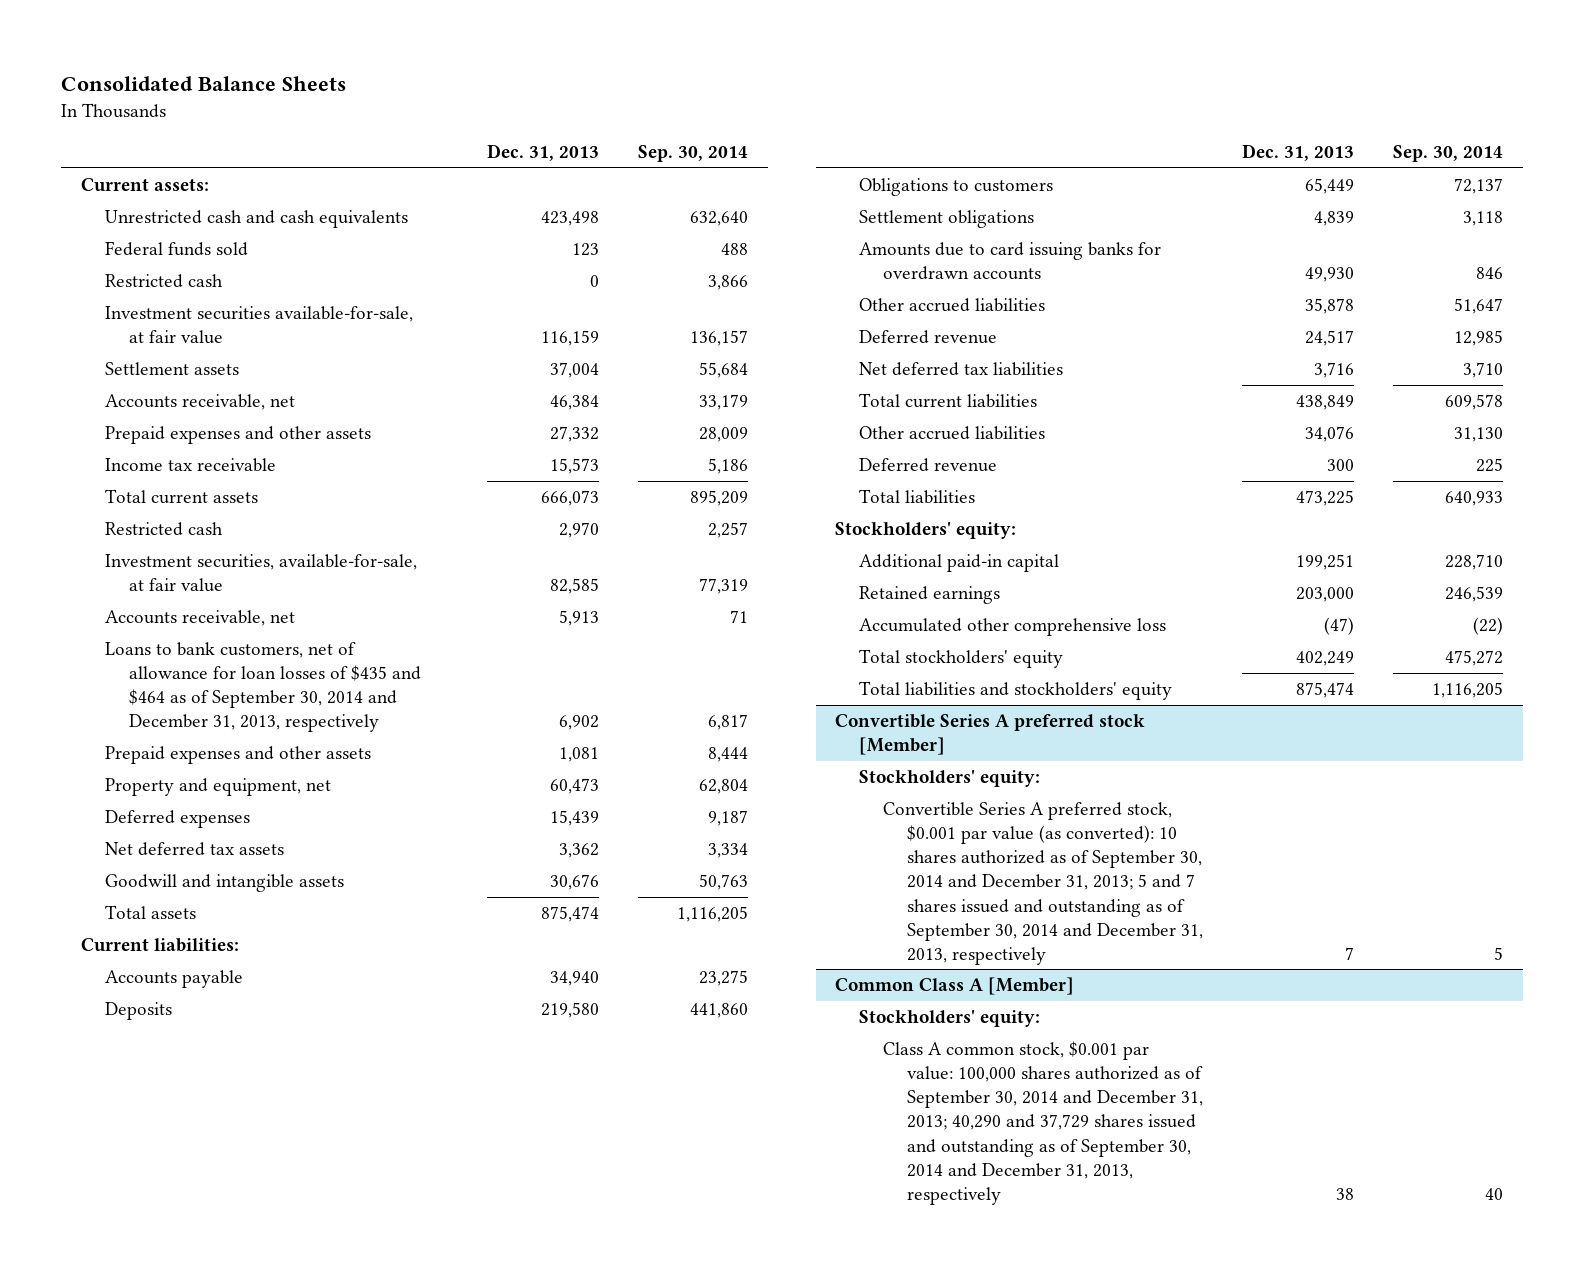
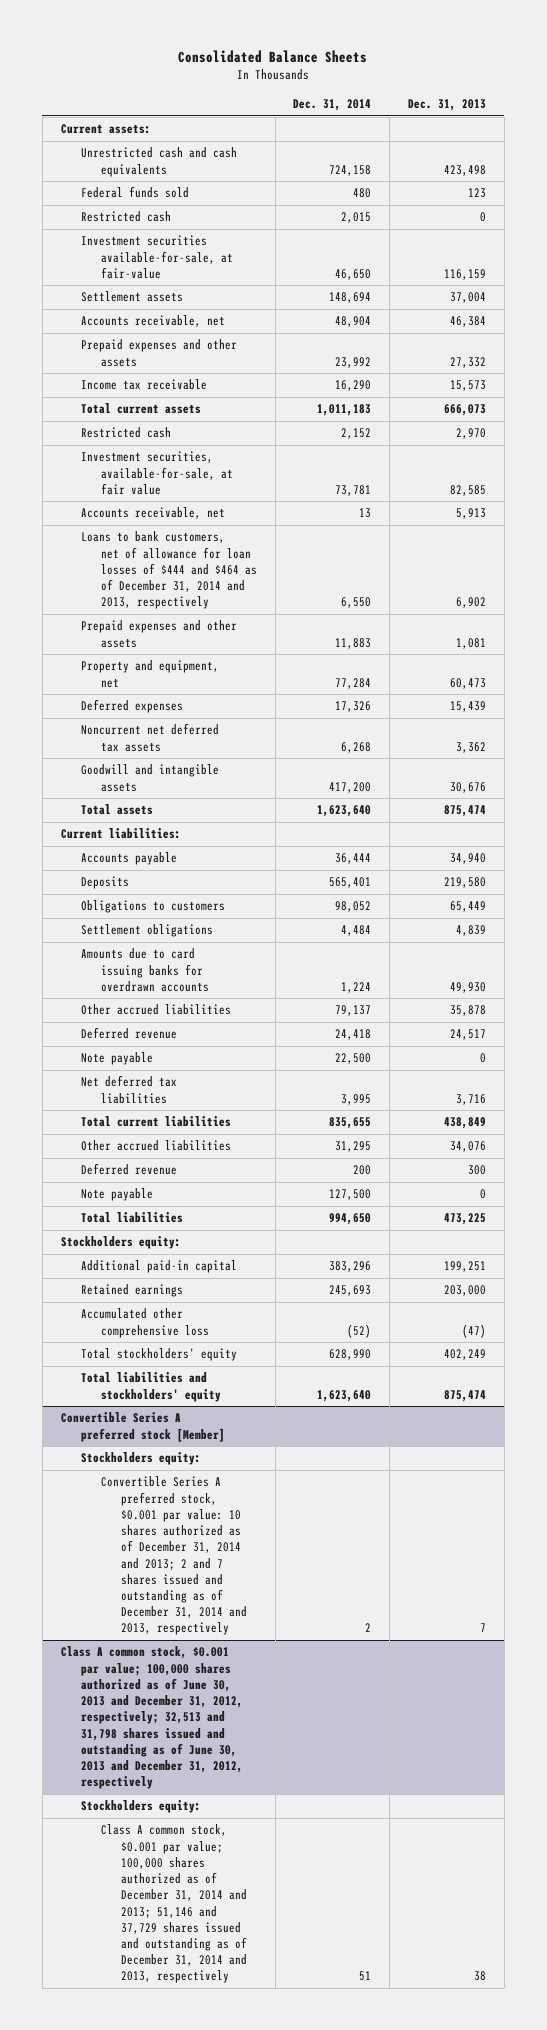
[638,145,749,163] Sep. 30, 2014 -> none
none -> [293,99,372,112] Dec. 31, 2014
[104,306,413,345] Investment securities available-for-sale, at fair value -> [80,235,233,279] Investment securities available-for-sale, at fair-value
[104,642,421,733] Loans to bank customers, net of allowance for loan losses of $435 and $464 as of September 30, 2014 and December 31, 2013, respectively -> [80,531,257,610] Loans to bank customers, net of allowance for loan losses of $444 and $464 as of December 31, 2014 and 2013, respectively
[104,842,284,857] Net deferred tax assets -> [80,723,219,752] Noncurrent net deferred tax assets
none -> [80,1052,153,1066] Note payable
none -> [80,1188,153,1202] Note payable
[835,522,1017,540] Stockholders' equity: -> [60,1236,181,1250] Stockholders equity:
[835,977,1075,996] Common Class A [Member] -> none
[859,770,1041,788] Stockholders' equity: -> [80,1452,201,1466] Stockholders equity:
[883,802,1204,965] Convertible Series A preferred stock, $0.001 par value (as converted): 10 shares authorized as of September 30, 2014 and December 31, 2013; 5 and 7 shares issued and outstanding as of September 30, 2014 and December 31, 2013, respectively -> [100,1476,247,1636] Convertible Series A preferred stock, $0.001 par value: 10 shares authorized as of December 31, 2014 and 2013; 2 and 7 shares issued and outstanding as of December 31, 2014 and 2013, respectively
none -> [60,1646,243,1790] Class A common stock, $0.001 par value; 100,000 shares authorized as of June 30, 2013 and December 31, 2012, respectively; 32,513 and 31,798 shares issued and outstanding as of June 30, 2013 and December 31, 2012, respectively
[859,1010,1041,1028] Stockholders' equity: -> [80,1800,201,1814] Stockholders equity:
[883,1041,1204,1205] Class A common stock, $0.001 par value: 100,000 shares authorized as of September 30, 2014 and December 31, 2013; 40,290 and 37,729 shares issued and outstanding as of September 30, 2014 and December 31, 2013, respectively -> [100,1824,247,1984] Class A common stock, $0.001 par value; 100,000 shares authorized as of December 31, 2014 and 2013; 51,146 and 37,729 shares issued and outstanding as of December 31, 2014 and 2013, respectively

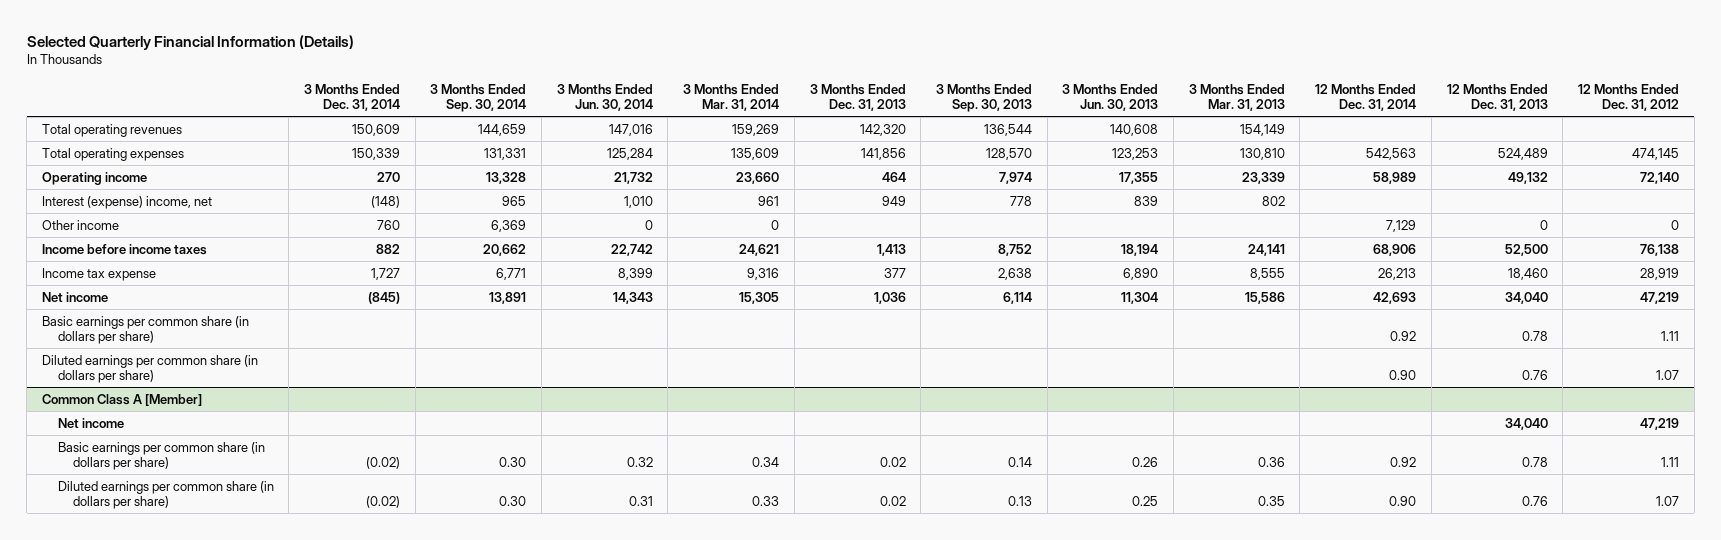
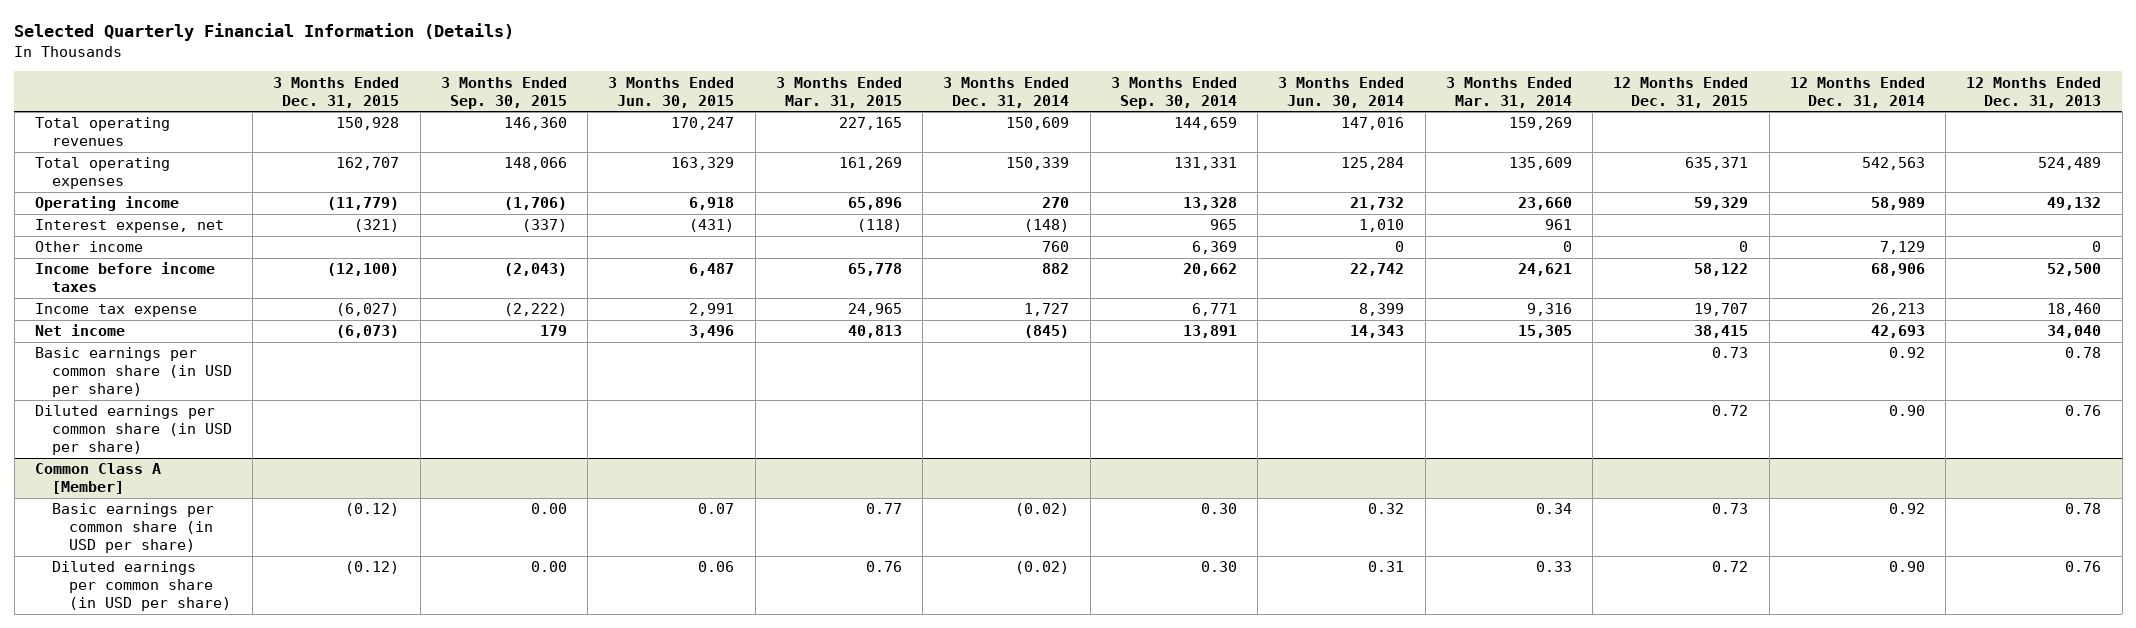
[809,83,906,111] 3 Months Ended Dec. 31, 2013 -> none
[935,83,1032,112] 3 Months Ended Sep. 30, 2013 -> none
[1062,83,1159,111] 3 Months Ended Jun. 30, 2013 -> none
[1188,83,1285,111] 3 Months Ended Mar. 31, 2013 -> none
[1577,83,1679,111] 12 Months Ended Dec. 31, 2012 -> none
none -> [273,76,400,108] 3 Months Ended Dec. 31, 2015
none -> [440,76,567,109] 3 Months Ended Sep. 30, 2015
none -> [608,76,735,108] 3 Months Ended Jun. 30, 2015
none -> [775,76,902,108] 3 Months Ended Mar. 31, 2015
none -> [1613,76,1749,108] 12 Months Ended Dec. 31, 2015
[42,195,213,209] Interest (expense) income, net -> [34,219,224,234] Interest expense, net
[42,315,250,344] Basic earnings per common share (in dollars per share) -> [34,347,232,398] Basic earnings per common share (in USD per share)
[42,354,259,383] Diluted earnings per common share (in dollars per share) -> [34,405,232,456] Diluted earnings per common share (in USD per share)
[57,417,124,428] Net income -> none
[57,441,265,470] Basic earnings per common share (in dollars per share) -> [51,503,214,554] Basic earnings per common share (in USD per share)
[57,480,274,509] Diluted earnings per common share (in dollars per share) -> [51,561,231,612] Diluted earnings per common share (in USD per share)

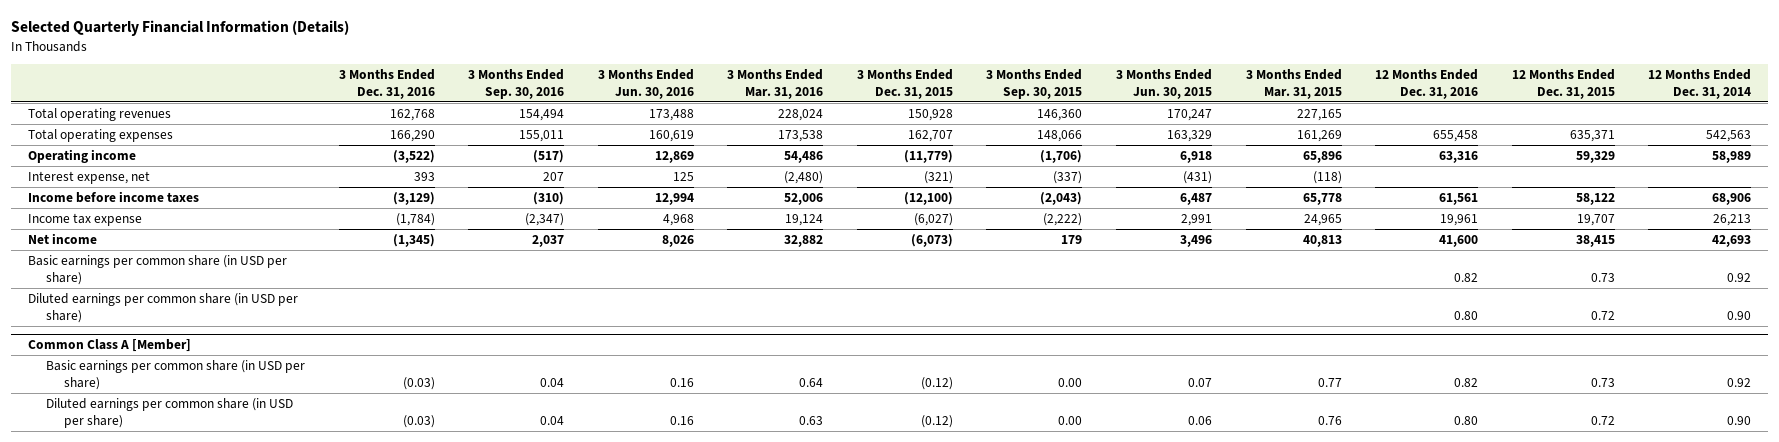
[943,76,1070,108] 3 Months Ended Dec. 31, 2014 -> none
[1110,76,1237,109] 3 Months Ended Sep. 30, 2014 -> none
[1278,76,1405,108] 3 Months Ended Jun. 30, 2014 -> none
[1445,76,1572,108] 3 Months Ended Mar. 31, 2014 -> none
[1966,76,2102,108] 12 Months Ended Dec. 31, 2013 -> none
none -> [338,69,435,99] 3 Months Ended Dec. 31, 2016
none -> [468,69,565,99] 3 Months Ended Sep. 30, 2016
none -> [597,69,694,99] 3 Months Ended Jun. 30, 2016
none -> [727,69,824,99] 3 Months Ended Mar. 31, 2016
none -> [1375,69,1479,99] 12 Months Ended Dec. 31, 2016
[34,241,143,253] Other income -> none

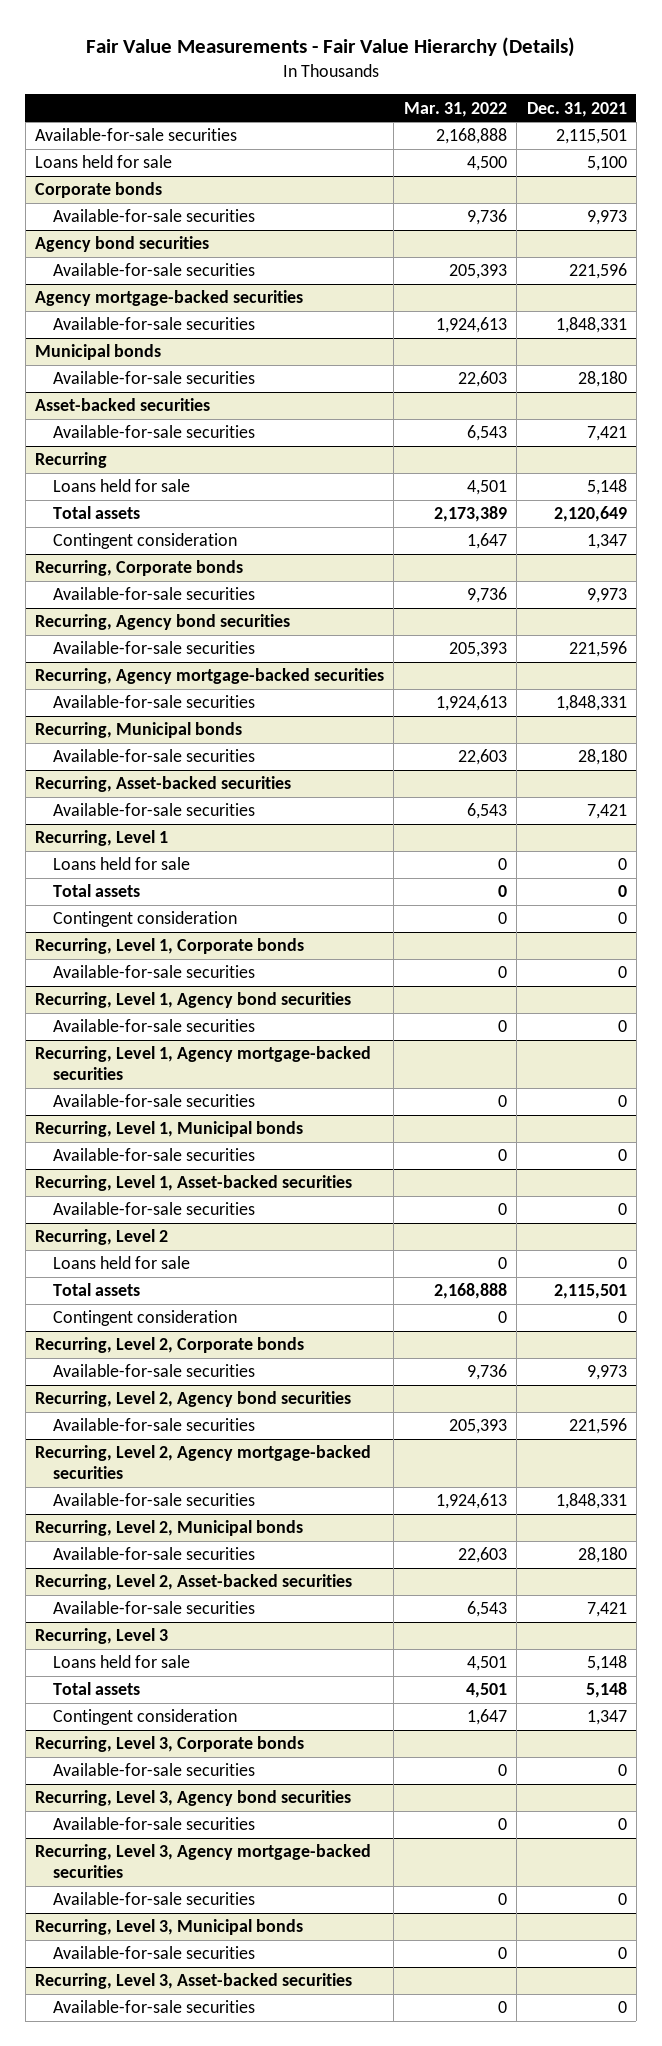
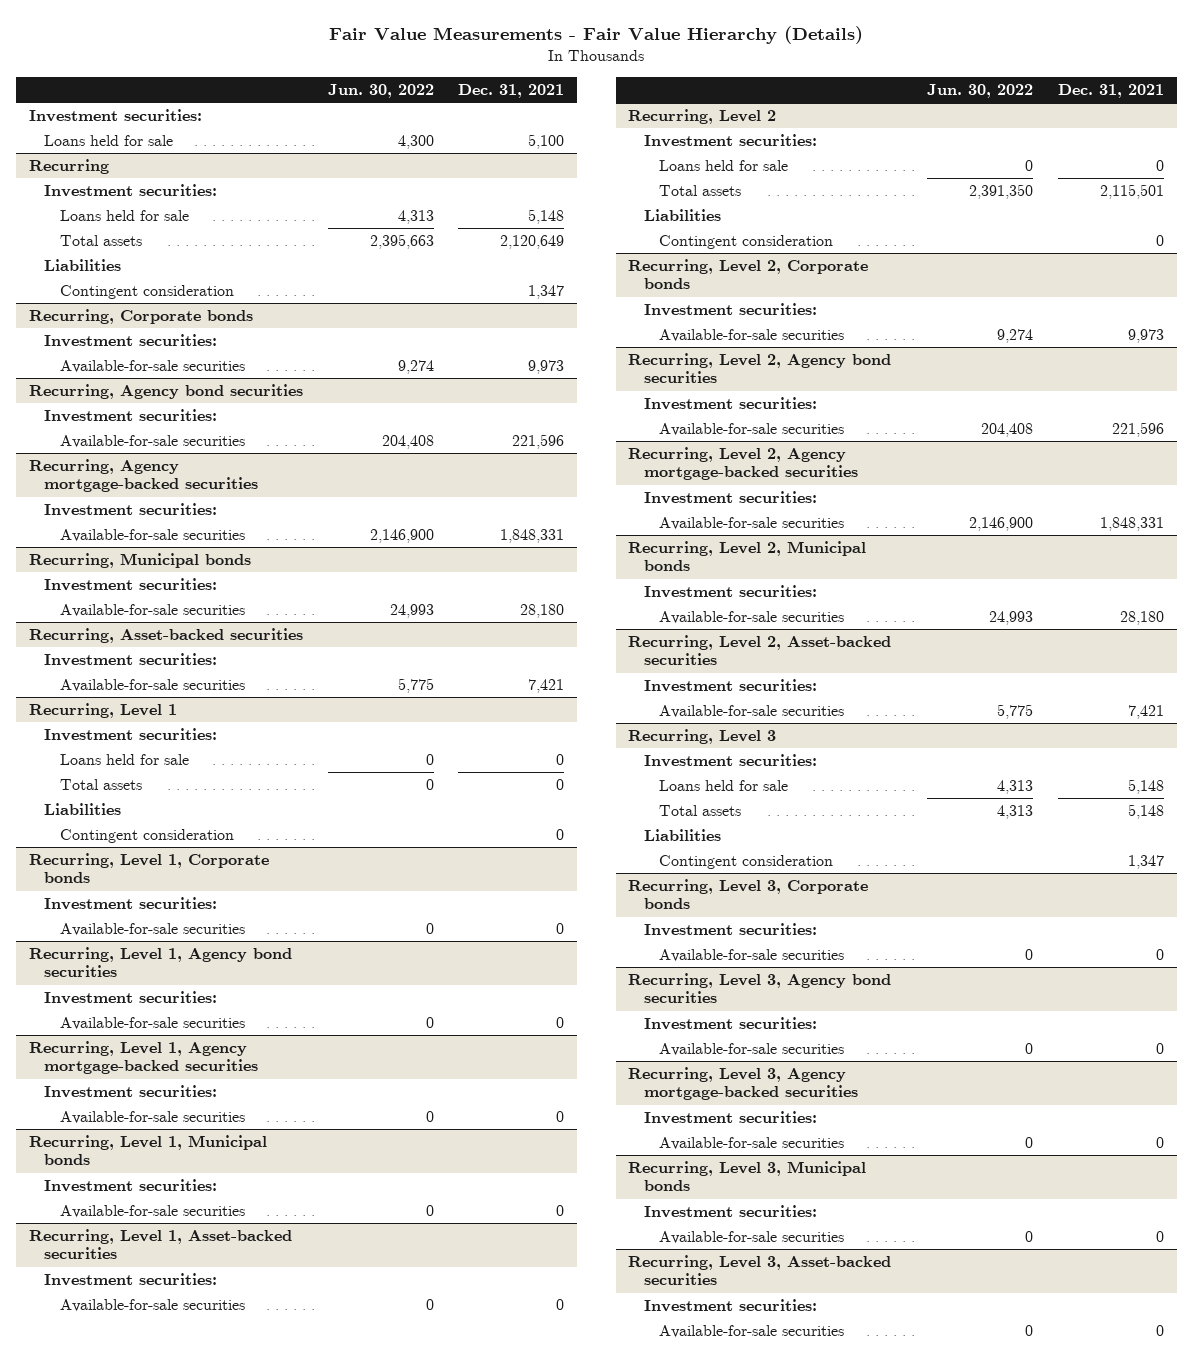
[403,101,507,117] Mar. 31, 2022 -> none
none -> [327,83,434,98] Jun. 30, 2022
[35,128,238,142] Available-for-sale securities -> none
none -> [28,109,202,123] Investment securities:
[35,182,163,199] Corporate bonds -> none
[53,209,256,223] Available-for-sale securities -> none
[35,236,210,253] Agency bond securities -> none
[53,263,256,277] Available-for-sale securities -> none
[35,290,304,307] Agency mortgage-backed securities -> none
[53,317,256,331] Available-for-sale securities -> none
[35,344,162,361] Municipal bonds -> none
[53,371,256,385] Available-for-sale securities -> none
[35,398,211,412] Asset-backed securities -> none
[53,425,256,439] Available-for-sale securities -> none
none -> [44,184,218,198] Investment securities:
none -> [44,259,122,272] Liabilities
none -> [44,334,218,348] Investment securities:
none -> [44,409,218,423] Investment securities:
none -> [44,503,218,517] Investment securities:
none -> [44,578,218,592] Investment securities:
none -> [44,653,218,667] Investment securities:
none -> [44,728,218,742] Investment securities:
none -> [44,803,122,816] Liabilities
none -> [44,897,218,911] Investment securities:
none -> [44,991,218,1005] Investment securities:
none -> [44,1085,218,1099] Investment securities:
none -> [44,1179,218,1193] Investment securities:
none -> [44,1273,218,1287] Investment securities:
none -> [643,134,817,148] Investment securities:
none -> [643,209,721,222] Liabilities
none -> [643,303,817,317] Investment securities:
none -> [643,397,817,411] Investment securities:
none -> [643,491,817,505] Investment securities:
none -> [643,585,817,599] Investment securities:
none -> [643,679,817,693] Investment securities:
none -> [643,754,817,768] Investment securities:
none -> [643,829,721,842] Liabilities
none -> [643,923,817,937] Investment securities:
none -> [643,1017,817,1031] Investment securities:
none -> [643,1111,817,1125] Investment securities:
none -> [643,1205,817,1219] Investment securities:
none -> [643,1299,817,1313] Investment securities:

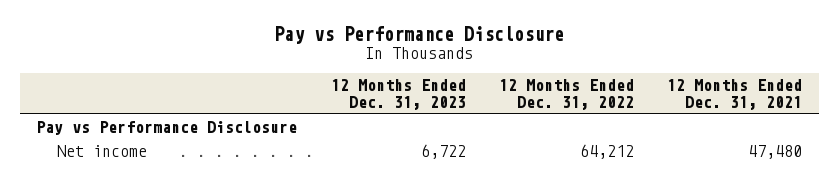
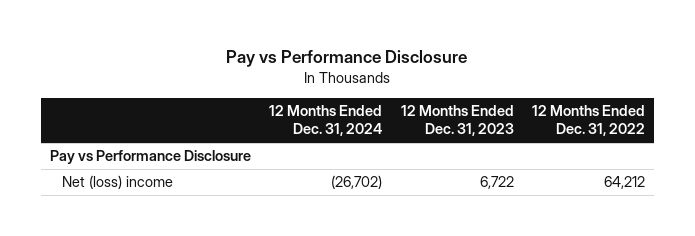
[666,79,802,110] 12 Months Ended Dec. 31, 2021 -> none
none -> [269,105,383,137] 12 Months Ended Dec. 31, 2024
[56,145,147,158] Net income -> [61,175,173,190] Net (loss) income

